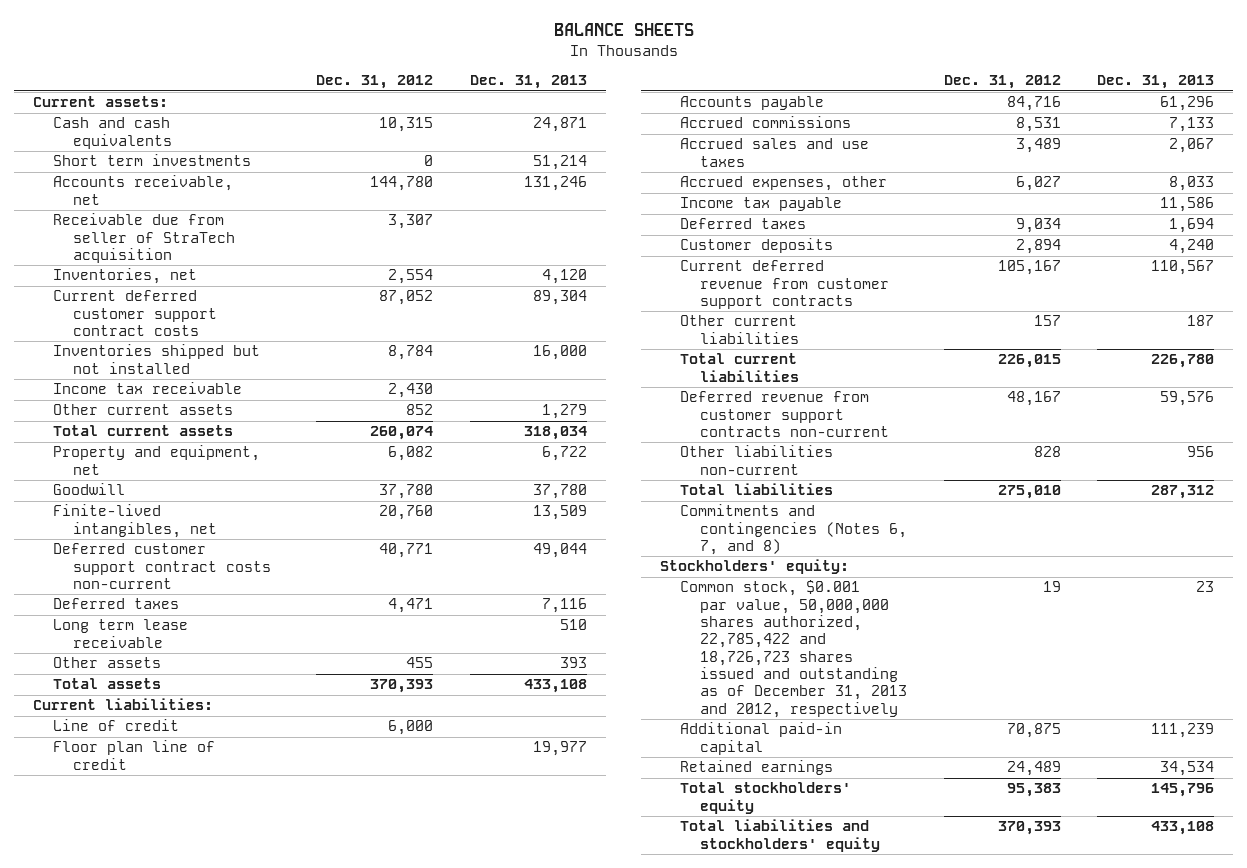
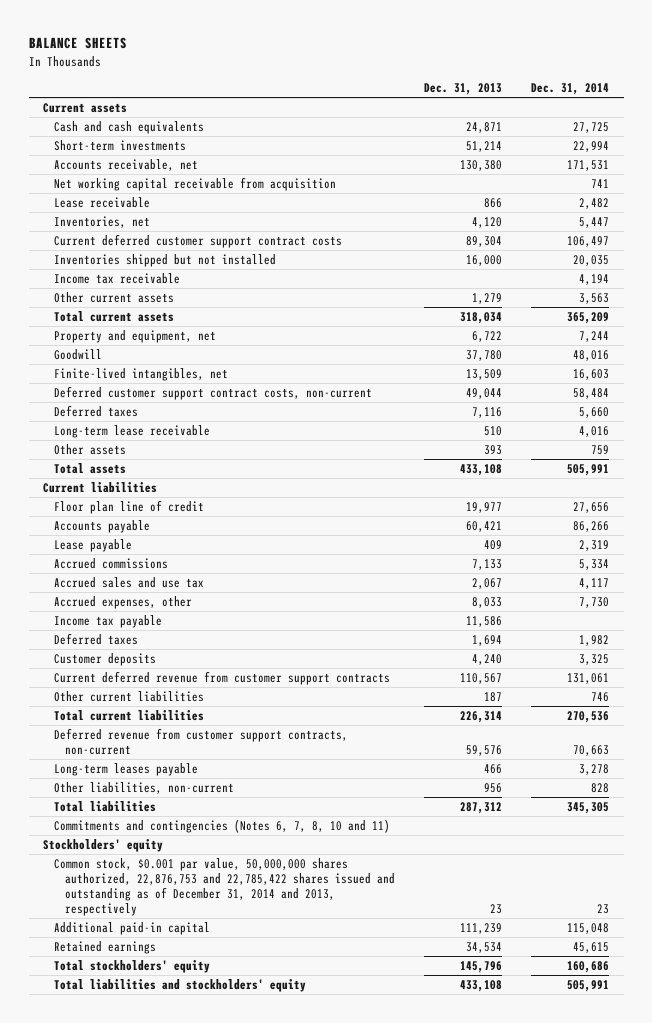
[316,75,434,90] Dec. 31, 2012 -> none
none -> [531,83,610,96] Dec. 31, 2014
[32,96,168,108] Current assets: -> [43,102,128,113] Current assets
[52,213,235,264] Receivable due from seller of StraTech acquisition -> none
[52,154,251,167] Short term investments -> [54,139,187,151] Short-term investments
[524,176,588,192] 131,246 -> [459,159,502,171] 130,380
none -> [54,176,337,191] Net working capital receivable from acquisition
none -> [54,196,151,208] Lease receivable
[52,543,271,590] Deferred customer support contract costs non-current -> [54,385,373,400] Deferred customer support contract costs, non-current
[52,619,188,648] Long term lease receivable -> [54,424,211,438] Long-term lease receivable
[52,719,179,732] Line of credit -> none
[32,698,213,711] Current liabilities: -> [43,481,158,493] Current liabilities
[1160,96,1215,112] 61,296 -> [465,520,502,532] 60,421
none -> [54,538,133,552] Lease payable
[679,138,869,167] Accrued sales and use taxes -> [54,576,205,588] Accrued sales and use tax
[1151,354,1215,369] 226,780 -> [459,710,502,723] 226,314
[679,391,889,438] Deferred revenue from customer support contracts non-current -> [54,727,349,755] Deferred revenue from customer support contracts, non-current
none -> [54,762,199,776] Long-term leases payable
[679,445,833,475] Other liabilities non-current -> [54,781,235,794] Other liabilities, non-current
[679,504,907,556] Commitments and contingencies (Notes 6, 7, and 8) -> [54,818,391,833] Commitments and contingencies (Notes 6, 7, 8, 10 and 11)
[659,559,849,575] Stockholders' equity: -> [43,838,164,852] Stockholders' equity
[679,580,907,718] Common stock, $0.001 par value, 50,000,000 shares authorized, 22,785,422 and 18,726,723 shares issued and outstanding as of December 31, 2013 and 2012, respectively -> [54,857,395,916] Common stock, $0.001 par value, 50,000,000 shares authorized, 22,876,753 and 22,785,422 shares issued and outstanding as of December 31, 2014 and 2013, respectively

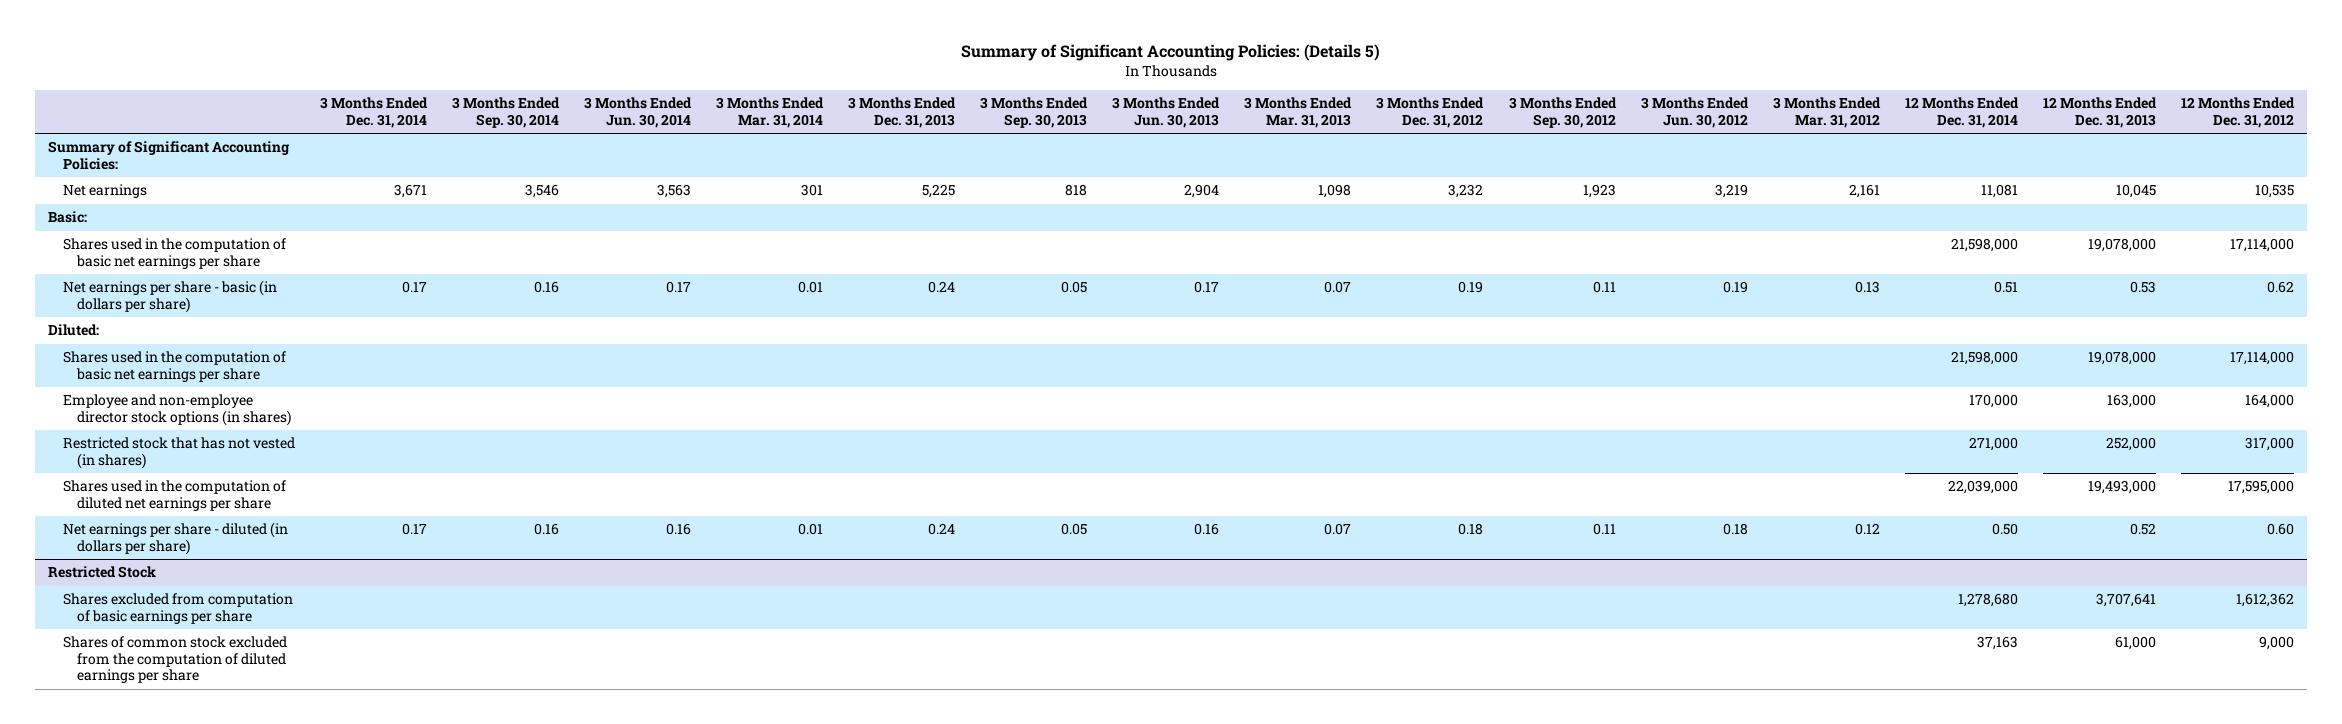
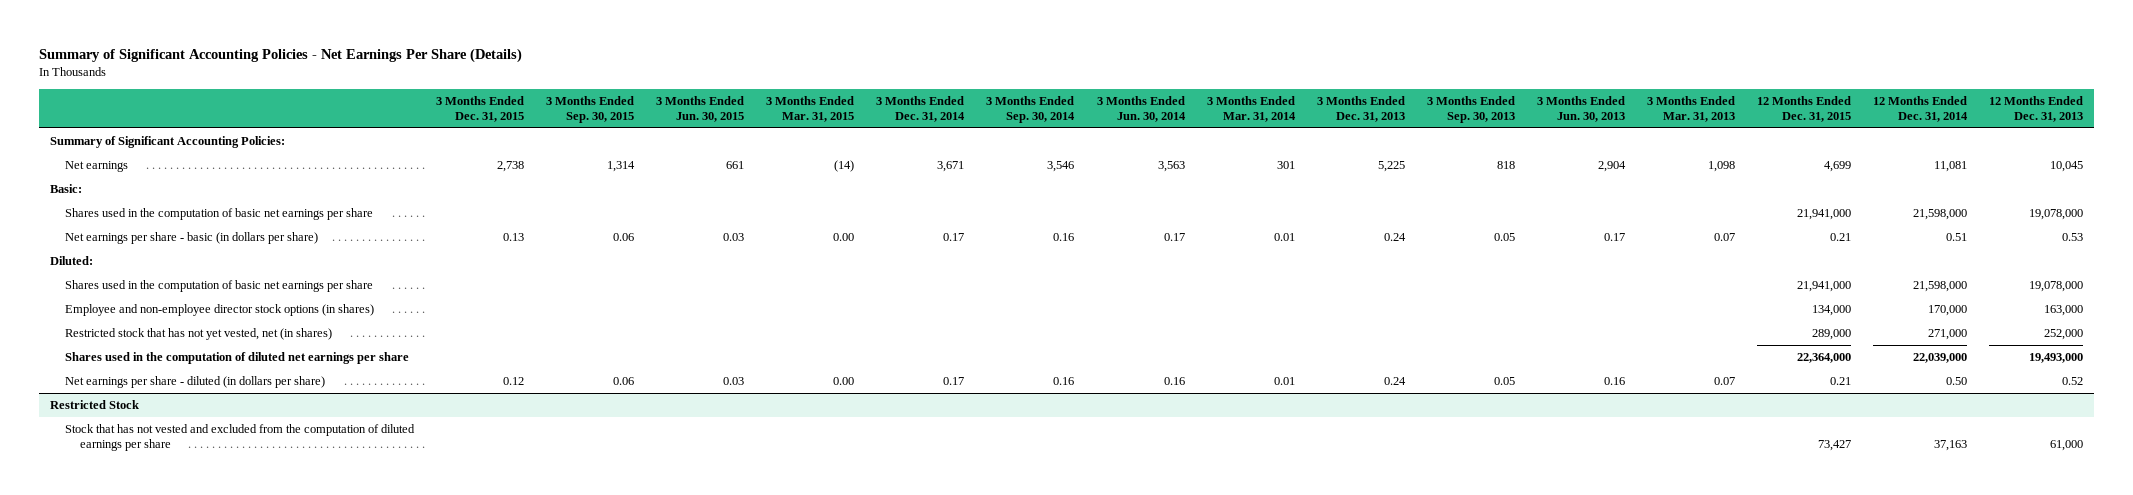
[960,43,1380,61] Summary of Significant Accounting Policies: (Details 5) -> [38,47,522,63] Summary of Significant Accounting Policies - Net Earnings Per Share (Details)
[1376,97,1485,128] 3 Months Ended Dec. 31, 2012 -> none
[1508,97,1617,128] 3 Months Ended Sep. 30, 2012 -> none
[1640,97,1749,128] 3 Months Ended Jun. 30, 2012 -> none
[1772,97,1881,128] 3 Months Ended Mar. 31, 2012 -> none
[2181,97,2296,128] 12 Months Ended Dec. 31, 2012 -> none
none -> [436,95,525,122] 3 Months Ended Dec. 31, 2015
none -> [546,95,635,123] 3 Months Ended Sep. 30, 2015
none -> [656,95,745,122] 3 Months Ended Jun. 30, 2015
none -> [766,95,855,122] 3 Months Ended Mar. 31, 2015
none -> [1757,95,1852,122] 12 Months Ended Dec. 31, 2015
[62,437,295,469] Restricted stock that has not vested (in shares) -> [64,328,332,341] Restricted stock that has not yet vested, net (in shares)
[62,593,293,624] Shares excluded from computation of basic earnings per share -> none
[62,636,287,684] Shares of common stock excluded from the computation of diluted earnings per share -> [64,424,415,452] Stock that has not vested and excluded from the computation of diluted earnings per share

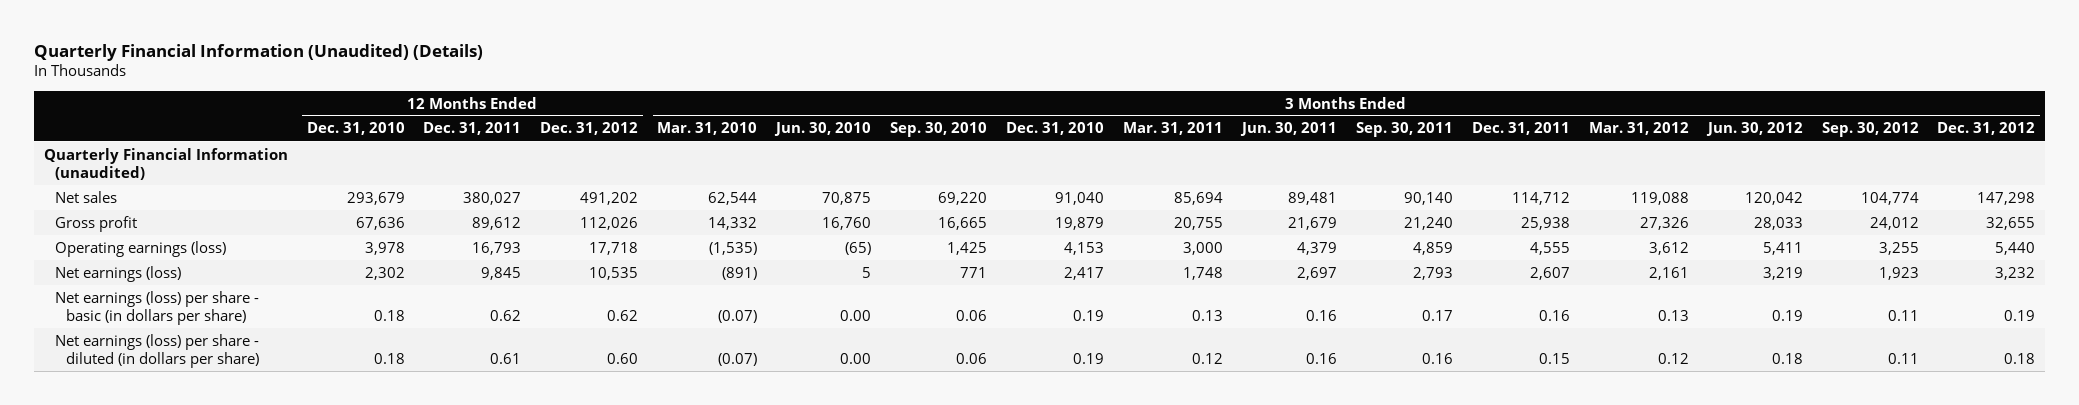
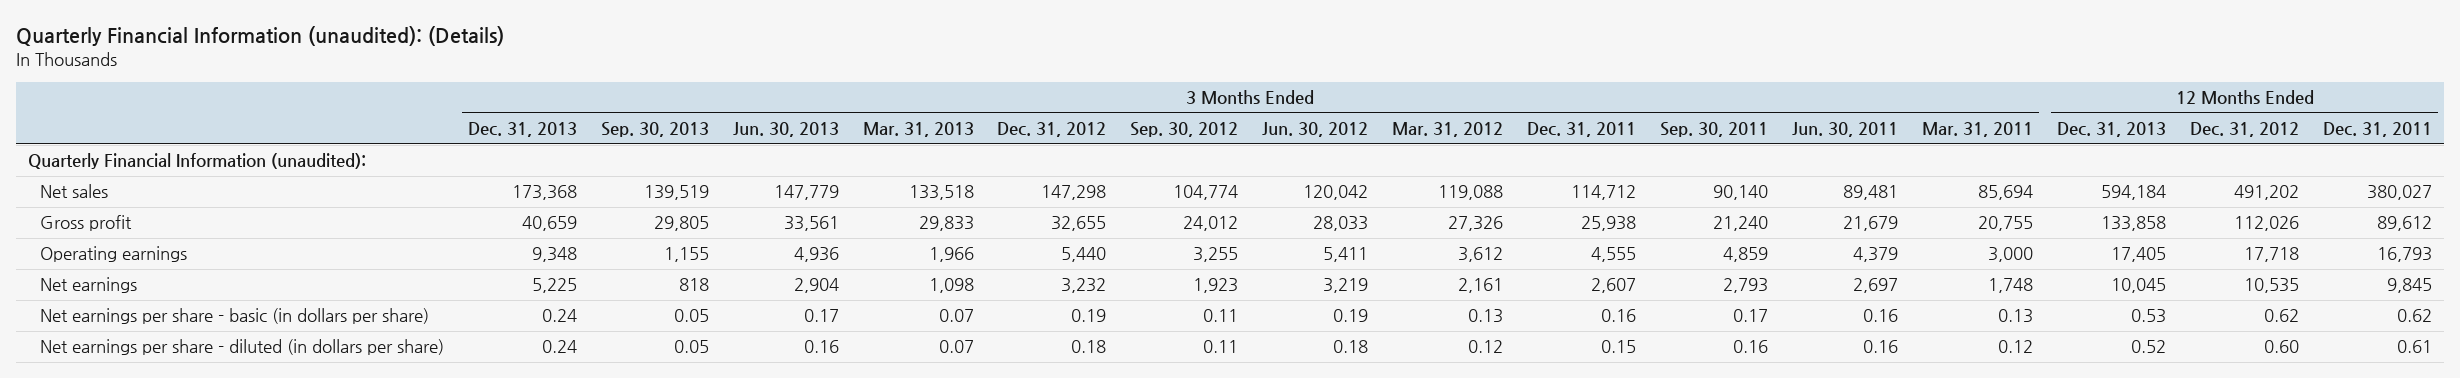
[34,43,484,61] Quarterly Financial Information (Unaudited) (Details) -> [15,26,504,47] Quarterly Financial Information (unaudited): (Details)
[306,122,405,136] Dec. 31, 2010 -> none
[657,122,758,136] Mar. 31, 2010 -> none
[774,122,872,137] Jun. 30, 2010 -> none
[890,122,988,138] Sep. 30, 2010 -> none
[1006,122,1105,136] Dec. 31, 2010 -> none
none -> [467,122,577,138] Dec. 31, 2013
none -> [600,122,709,138] Sep. 30, 2013
none -> [732,122,839,138] Jun. 30, 2013
none -> [862,122,974,138] Mar. 31, 2013
none -> [2057,122,2167,138] Dec. 31, 2013
[43,147,288,180] Quarterly Financial Information (unaudited) -> [27,153,366,170] Quarterly Financial Information (unaudited):
[54,240,226,257] Operating earnings (loss) -> [39,246,187,263] Operating earnings
[54,265,181,282] Net earnings (loss) -> [39,277,137,294] Net earnings
[54,290,259,325] Net earnings (loss) per share - basic (in dollars per share) -> [39,308,429,325] Net earnings per share - basic (in dollars per share)
[54,333,260,368] Net earnings (loss) per share - diluted (in dollars per share) -> [39,339,444,356] Net earnings per share - diluted (in dollars per share)

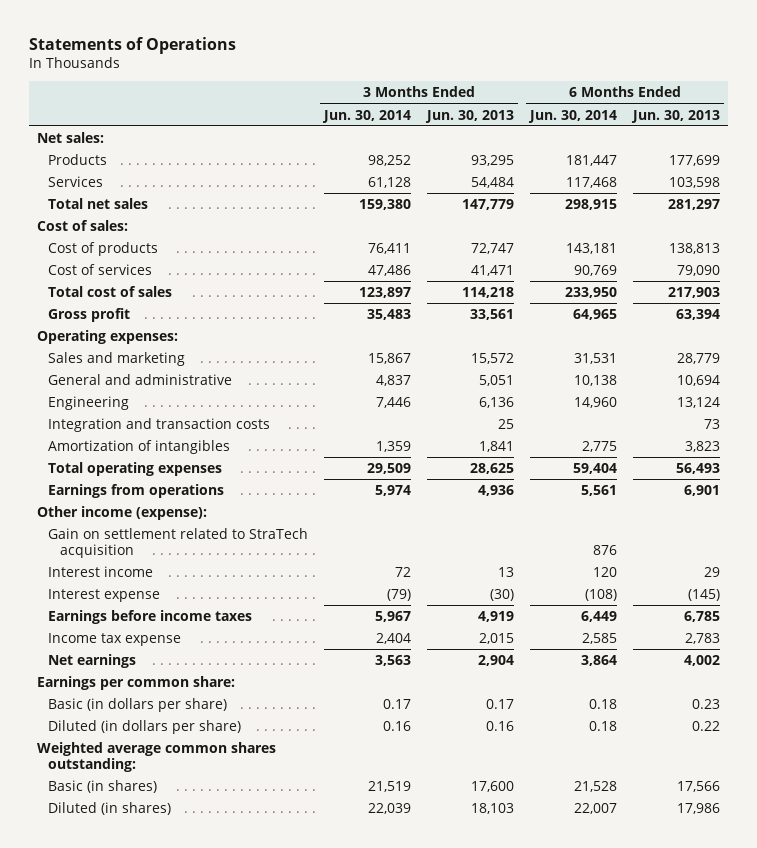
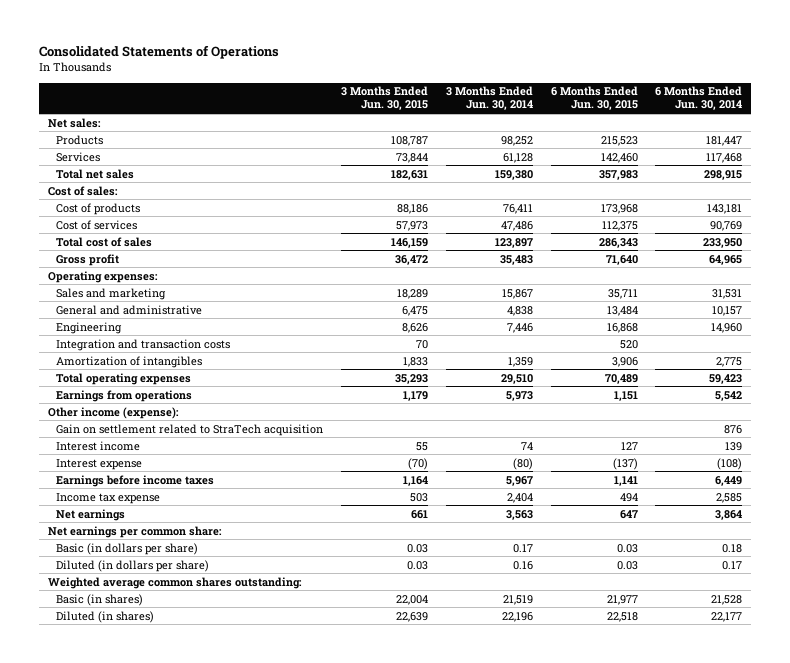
[28,36,236,54] Statements of Operations -> [38,45,279,60] Consolidated Statements of Operations
[425,109,515,123] Jun. 30, 2013 -> none
[631,109,721,123] Jun. 30, 2013 -> none
none -> [340,86,428,111] 3 Months Ended Jun. 30, 2015
none -> [550,86,638,111] 6 Months Ended Jun. 30, 2015
[376,374,412,386] 4,837 -> [506,305,533,316] 4,838
[574,374,618,386] 10,138 -> [712,305,743,316] 10,157
[367,462,412,474] 29,509 -> [500,373,533,384] 29,510
[573,462,618,474] 59,404 -> [709,373,743,384] 59,423
[375,484,412,496] 5,974 -> [505,390,533,401] 5,973
[581,484,618,496] 5,561 -> [715,390,743,401] 5,542
[395,566,412,577] 72 -> [520,441,533,450] 74
[593,566,618,577] 120 -> [725,441,743,451] 139
[387,588,412,601] (79) -> [512,457,533,470] (80)
[36,675,235,690] Earnings per common share: -> [47,525,222,538] Net earnings per common share:
[589,720,618,731] 0.18 -> [722,560,743,570] 0.17
[368,802,412,814] 22,039 -> [501,611,533,622] 22,196
[574,802,618,814] 22,007 -> [711,611,743,622] 22,177

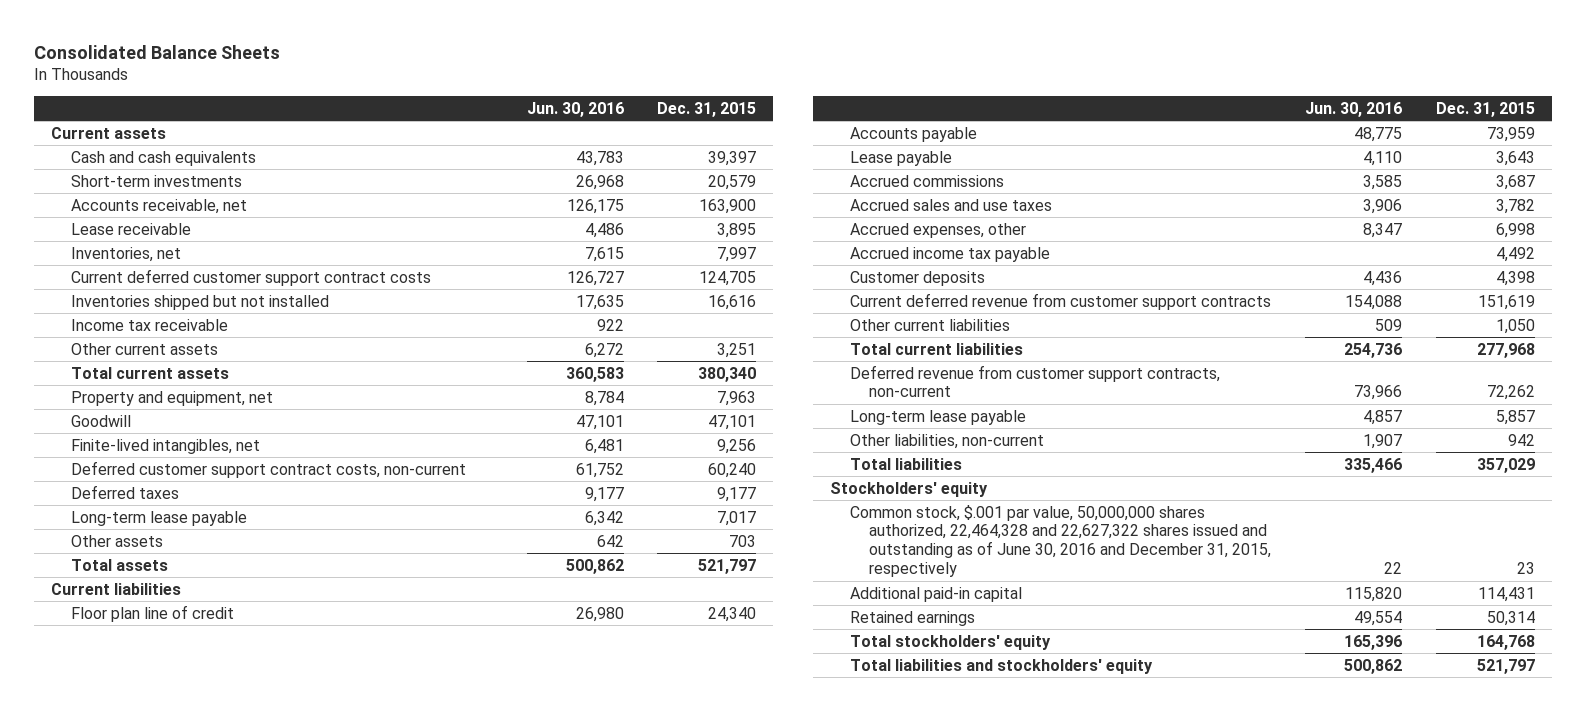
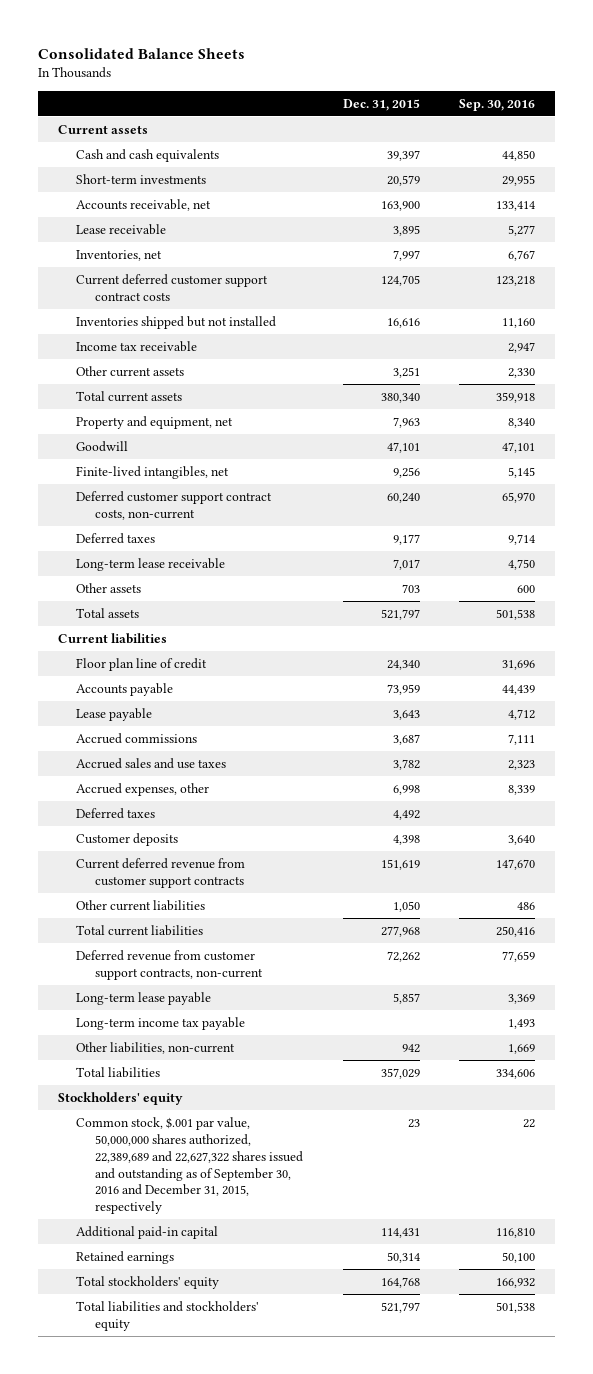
[526,101,624,117] Jun. 30, 2016 -> none
none -> [458,98,535,111] Sep. 30, 2016
[71,510,248,526] Long-term lease payable -> [76,558,226,572] Long-term lease receivable
[849,246,1050,262] Accrued income tax payable -> [76,808,156,820] Deferred taxes
none -> [76,1017,246,1031] Long-term income tax payable
[849,504,1272,578] Common stock, $.001 par value, 50,000,000 shares authorized, 22,464,328 and 22,627,322 shares issued and outstanding as of June 30, 2016 and December 31, 2015, respectively -> [76,1117,304,1215] Common stock, $.001 par value, 50,000,000 shares authorized, 22,389,689 and 22,627,322 shares issued and outstanding as of September 30, 2016 and December 31, 2015, respectively

